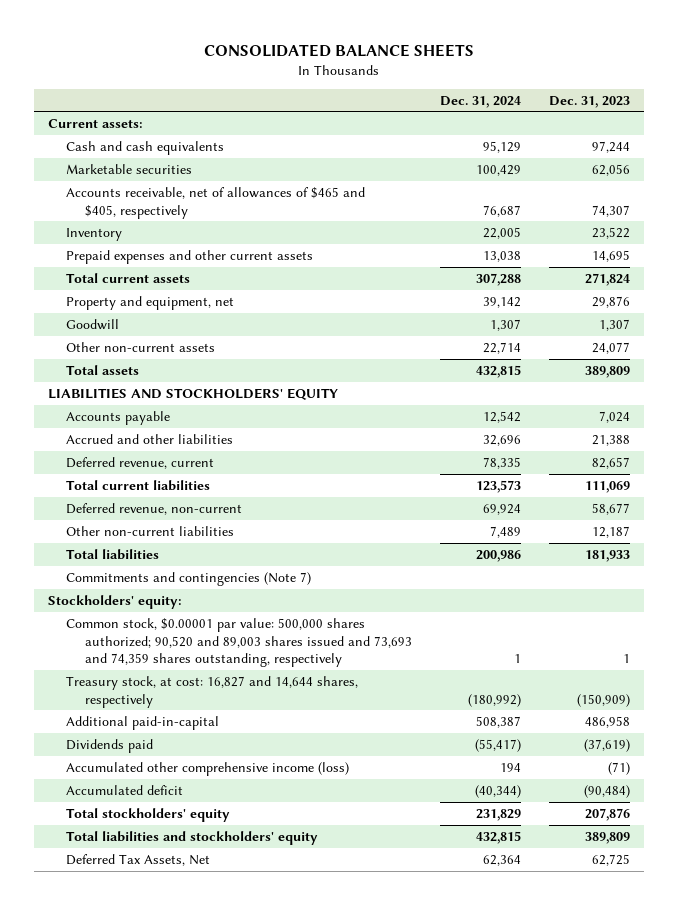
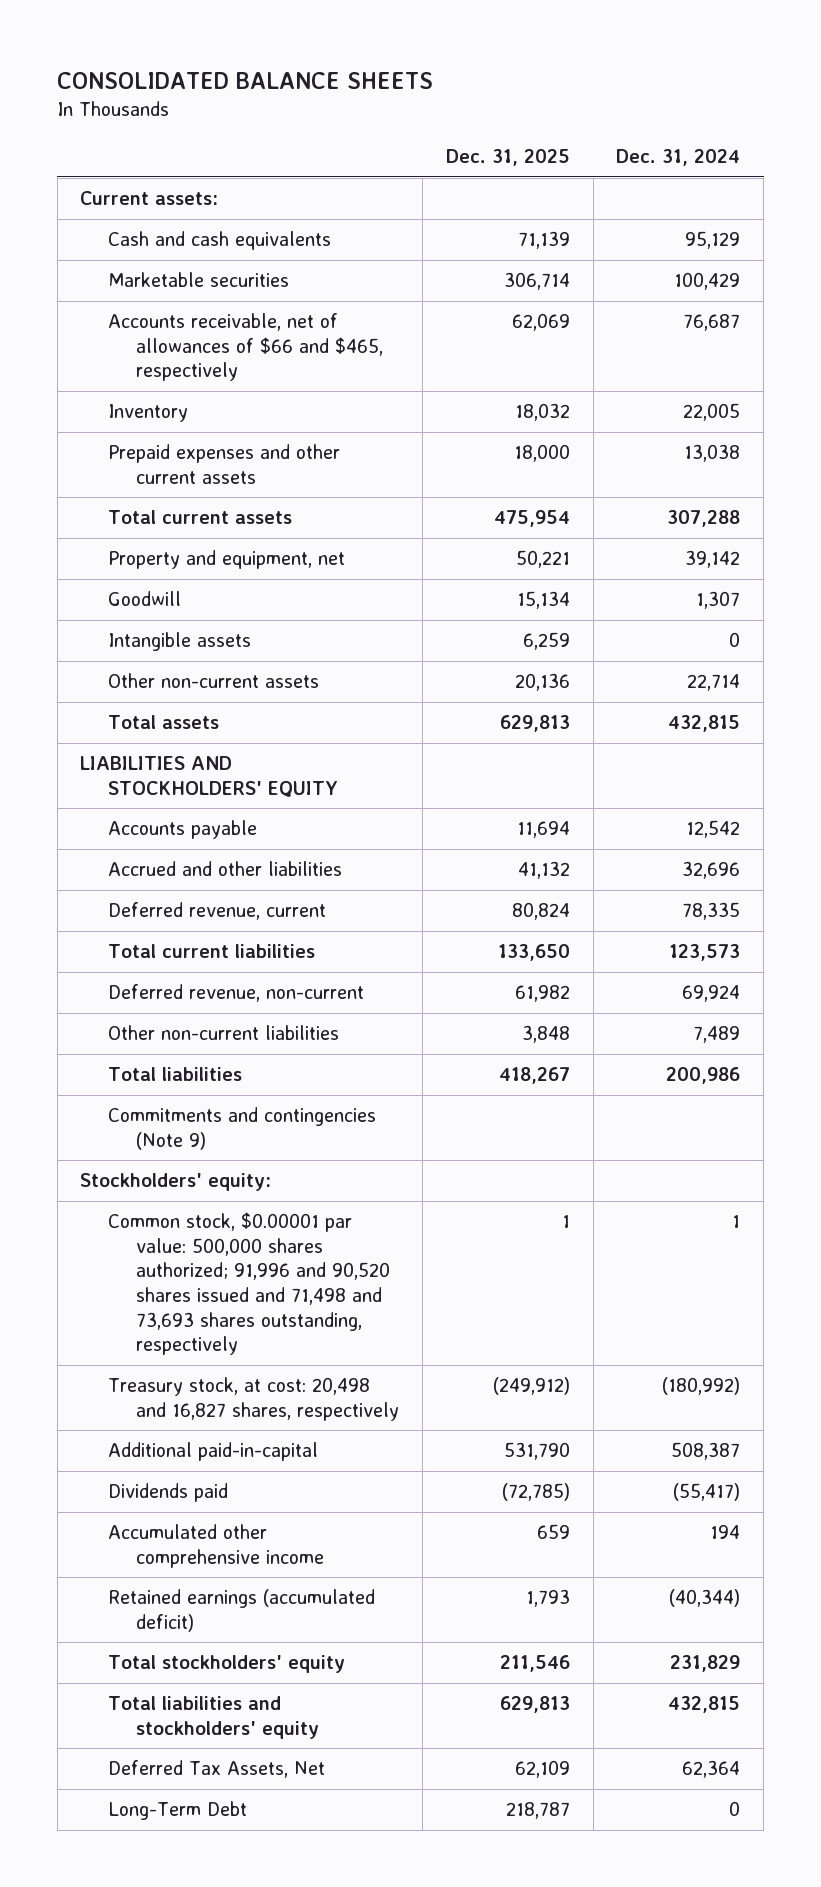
[549,95,631,108] Dec. 31, 2023 -> none
none -> [445,149,570,167] Dec. 31, 2025
[66,186,366,219] Accounts receivable, net of allowances of $465 and $405, respectively -> [108,313,384,382] Accounts receivable, net of allowances of $66 and $465, respectively
none -> [108,632,252,652] Intangible assets
[66,571,312,586] Commitments and contingencies (Note 7) -> [108,1107,377,1150] Commitments and contingencies (Note 9)
[66,617,413,668] Common stock, $0.00001 par value: 500,000 shares authorized; 90,520 and 89,003 shares issued and 73,693 and 74,359 shares outstanding, respectively -> [108,1212,391,1356] Common stock, $0.00001 par value: 500,000 shares authorized; 91,996 and 90,520 shares issued and 71,498 and 73,693 shares outstanding, respectively
[66,675,359,708] Treasury stock, at cost: 16,827 and 14,644 shares, respectively -> [108,1377,400,1421] Treasury stock, at cost: 20,498 and 16,827 shares, respectively
[66,761,350,776] Accumulated other comprehensive income (loss) -> [108,1524,325,1568] Accumulated other comprehensive income
[66,784,184,795] Accumulated deficit -> [108,1589,376,1632] Retained earnings (accumulated deficit)
none -> [108,1801,248,1821] Long-Term Debt

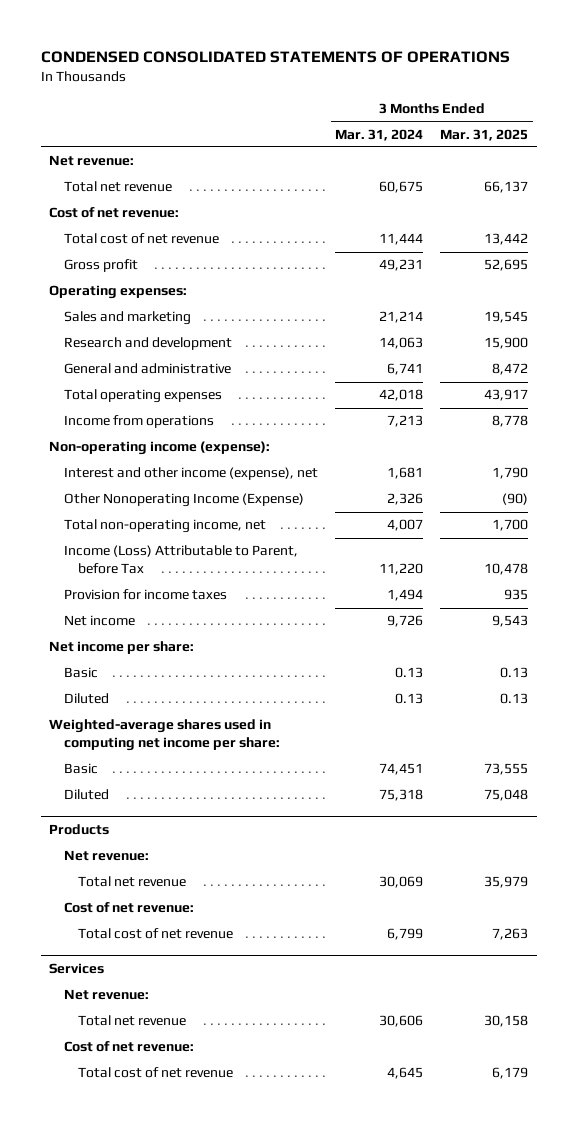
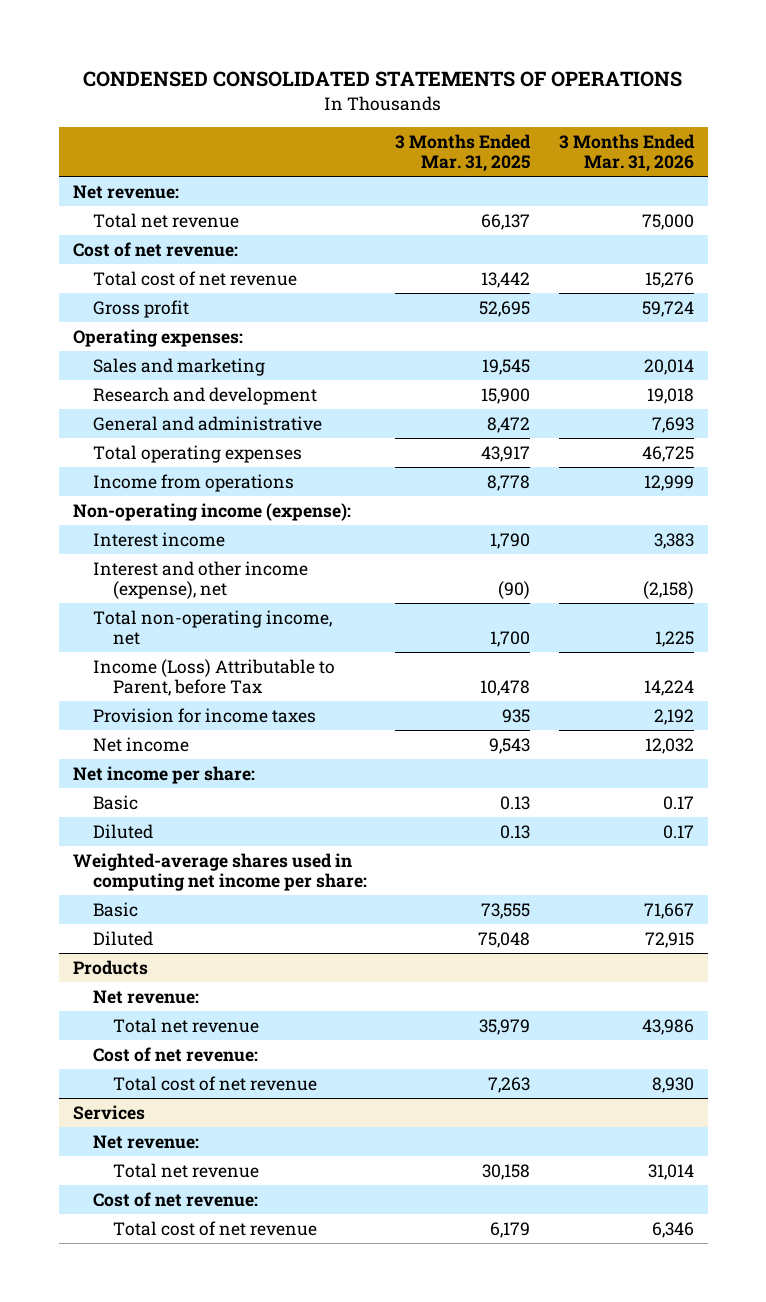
[335,128,424,141] Mar. 31, 2024 -> none
none -> [558,133,695,173] 3 Months Ended Mar. 31, 2026
[63,493,304,508] Other Nonoperating Income (Expense) -> none
none -> [92,531,225,547] Interest income
[492,467,529,480] 1,790 -> [498,581,531,600] (90)

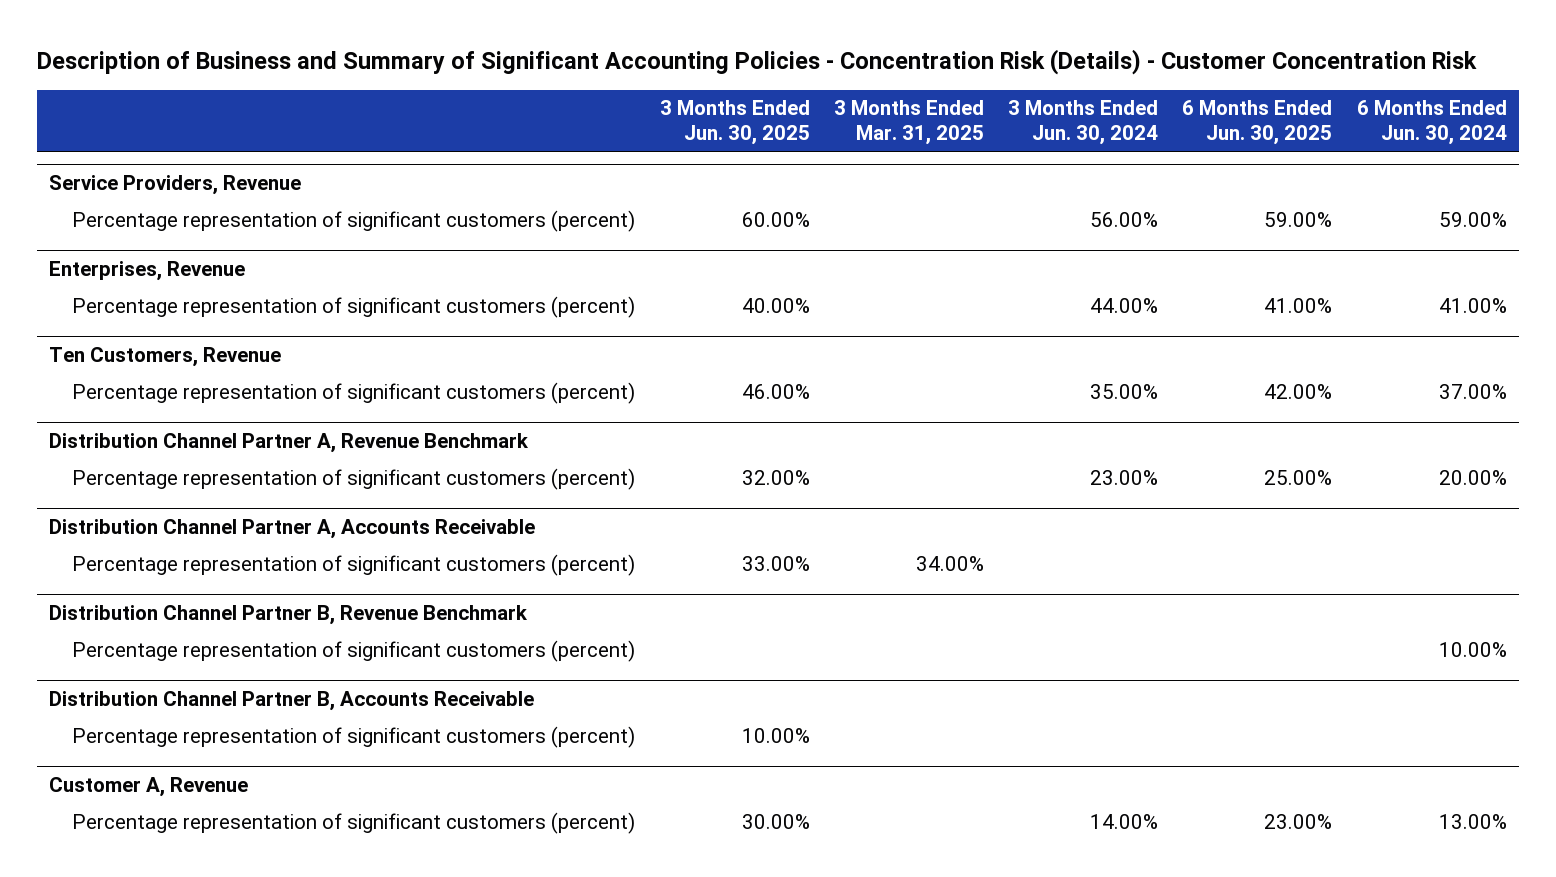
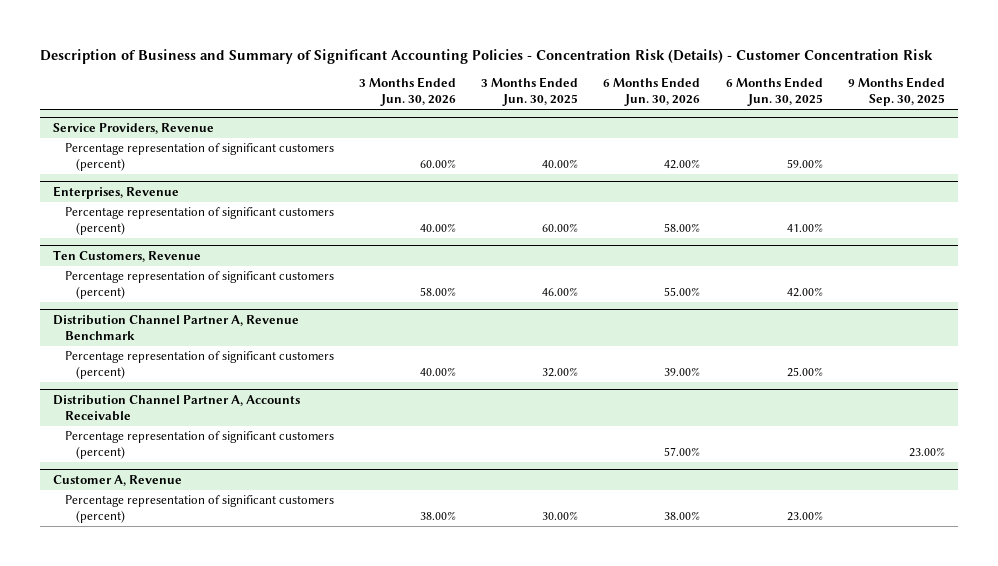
[833,100,984,146] 3 Months Ended Mar. 31, 2025 -> none
[1008,100,1159,146] 3 Months Ended Jun. 30, 2024 -> none
[1356,100,1507,146] 6 Months Ended Jun. 30, 2024 -> none
none -> [358,77,456,107] 3 Months Ended Jun. 30, 2026
none -> [603,77,701,107] 6 Months Ended Jun. 30, 2026
none -> [848,77,946,107] 9 Months Ended Sep. 30, 2025
[741,211,810,227] 60.00% -> [542,159,579,169] 40.00%
[741,297,810,313] 40.00% -> [542,223,579,233] 60.00%
[72,553,636,576] Percentage representation of significant customers (percent) -> none
[49,605,529,626] Distribution Channel Partner B, Revenue Benchmark -> none
[49,691,535,712] Distribution Channel Partner B, Accounts Receivable -> none
[72,725,636,748] Percentage representation of significant customers (percent) -> none

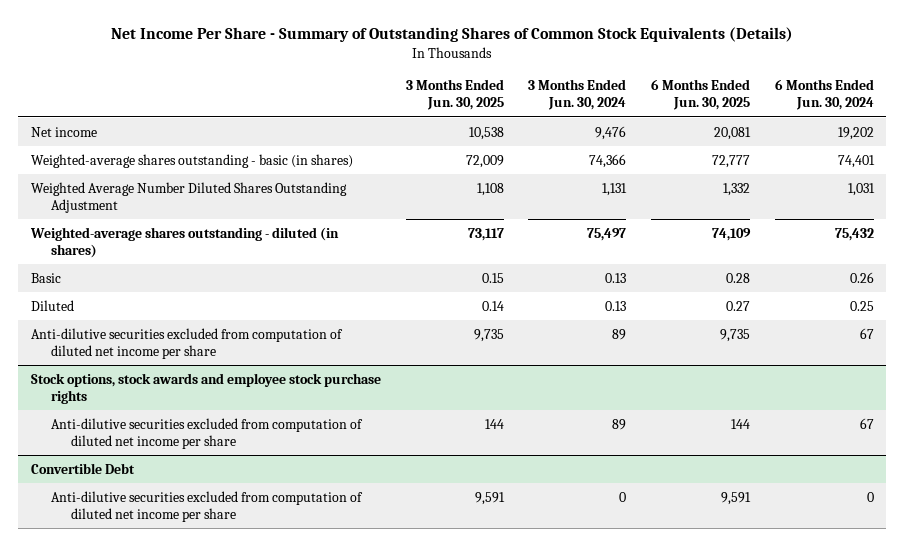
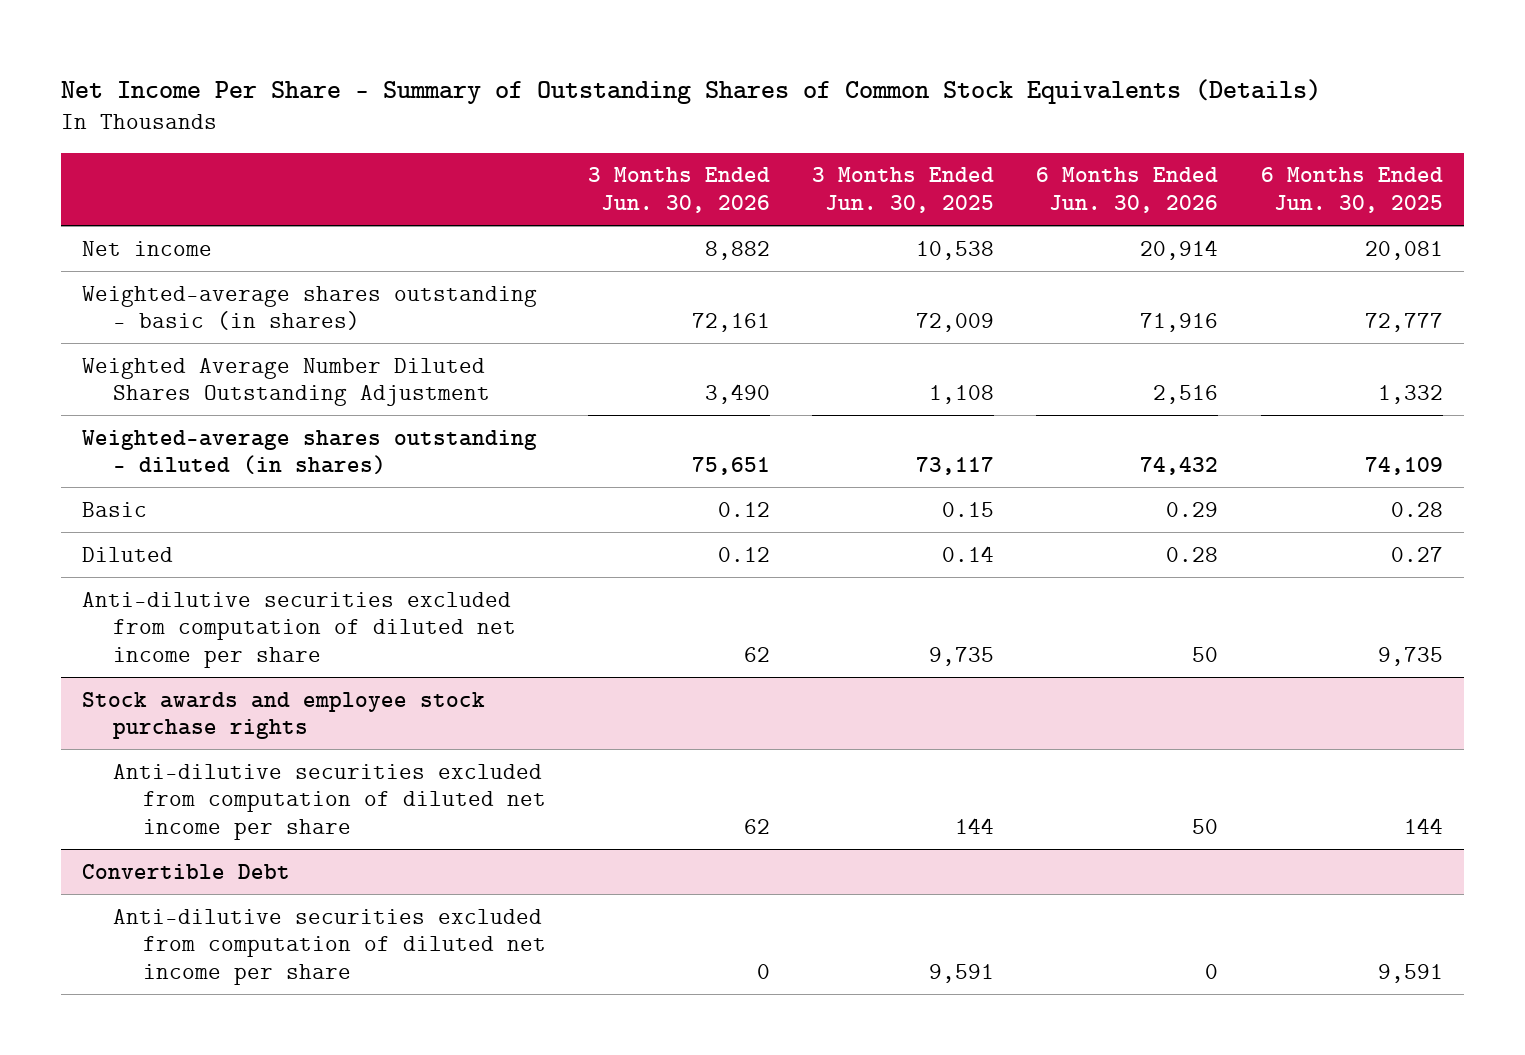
[528,78,627,111] 3 Months Ended Jun. 30, 2024 -> none
[775,78,875,111] 6 Months Ended Jun. 30, 2024 -> none
none -> [587,167,770,213] 3 Months Ended Jun. 30, 2026
none -> [1036,167,1219,213] 6 Months Ended Jun. 30, 2026
[30,372,381,405] Stock options, stock awards and employee stock purchase rights -> [82,691,486,740] Stock awards and employee stock purchase rights

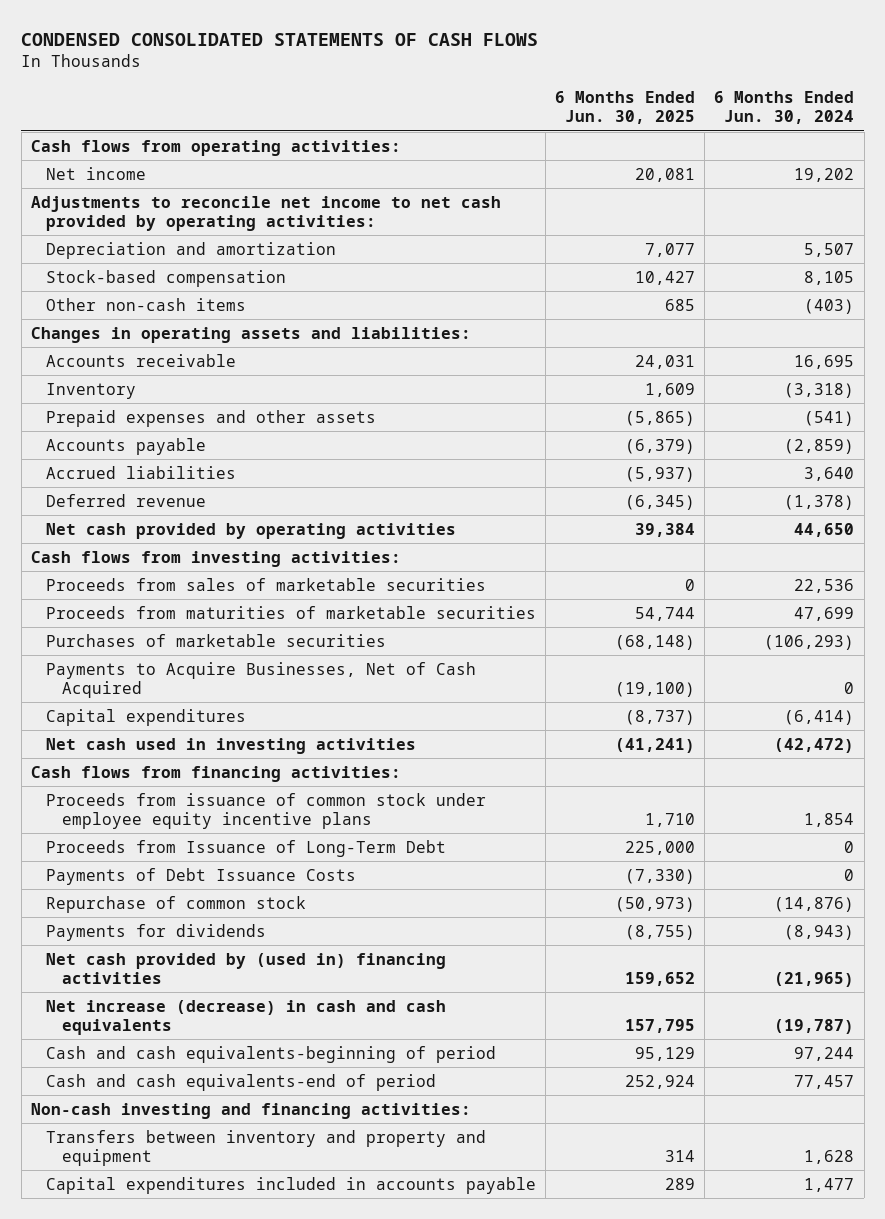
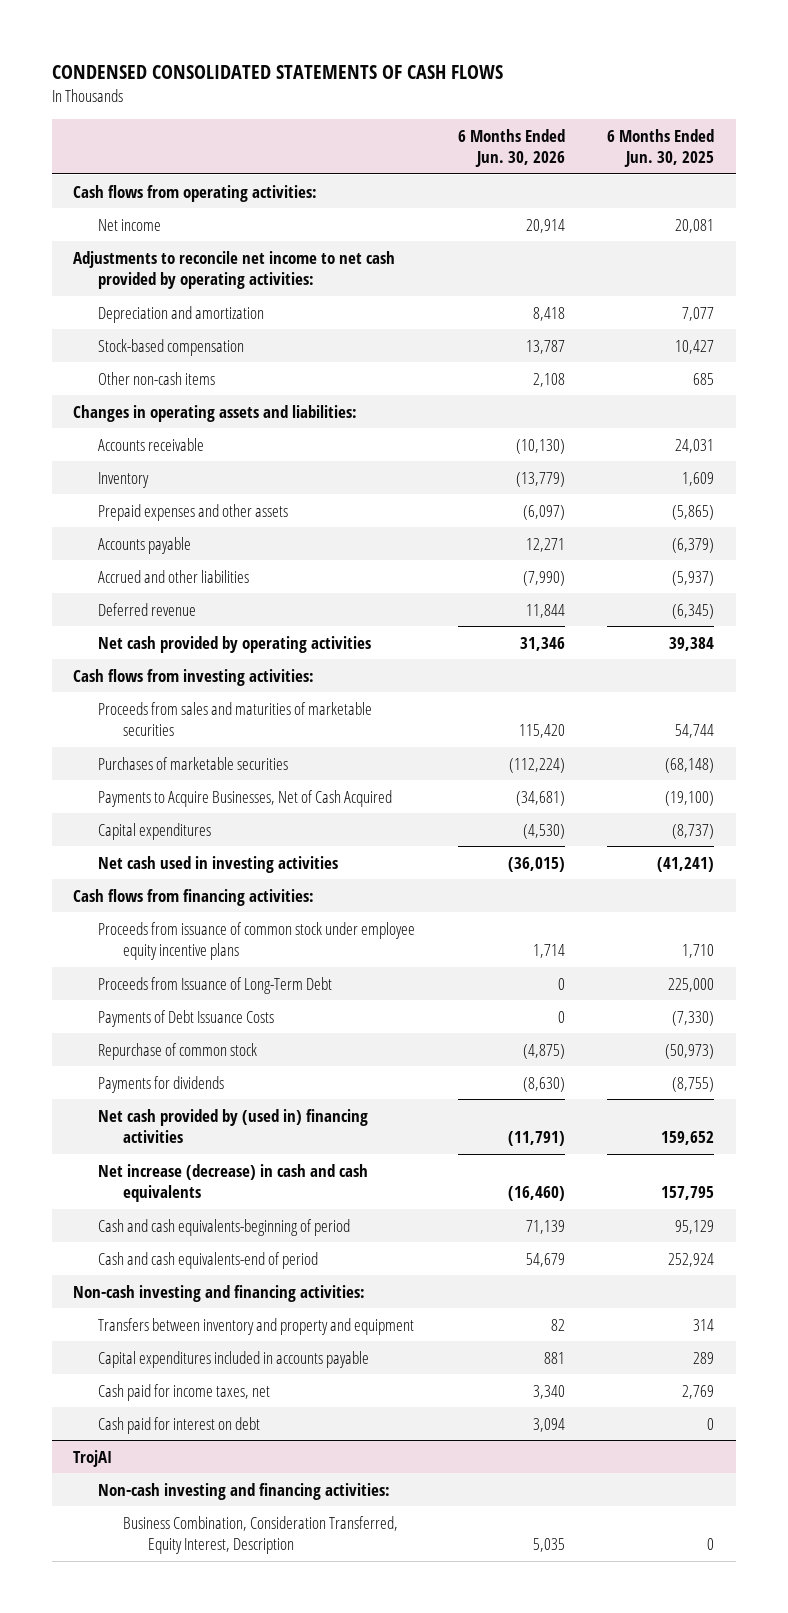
[714,90,855,125] 6 Months Ended Jun. 30, 2024 -> none
none -> [457,128,565,168] 6 Months Ended Jun. 30, 2026
[46,465,237,479] Accrued liabilities -> [98,569,250,583] Accrued and other liabilities
[46,577,487,591] Proceeds from sales of marketable securities -> none
[46,605,537,619] Proceeds from maturities of marketable securities -> [98,701,373,737] Proceeds from sales and maturities of marketable securities
none -> [98,1383,271,1401] Cash paid for income taxes, net
none -> [98,1416,261,1434] Cash paid for interest on debt
none -> [73,1449,113,1467] TrojAI
none -> [98,1482,391,1500] Non-cash investing and financing activities:
none -> [122,1515,398,1555] Business Combination, Consideration Transferred, Equity Interest, Description

